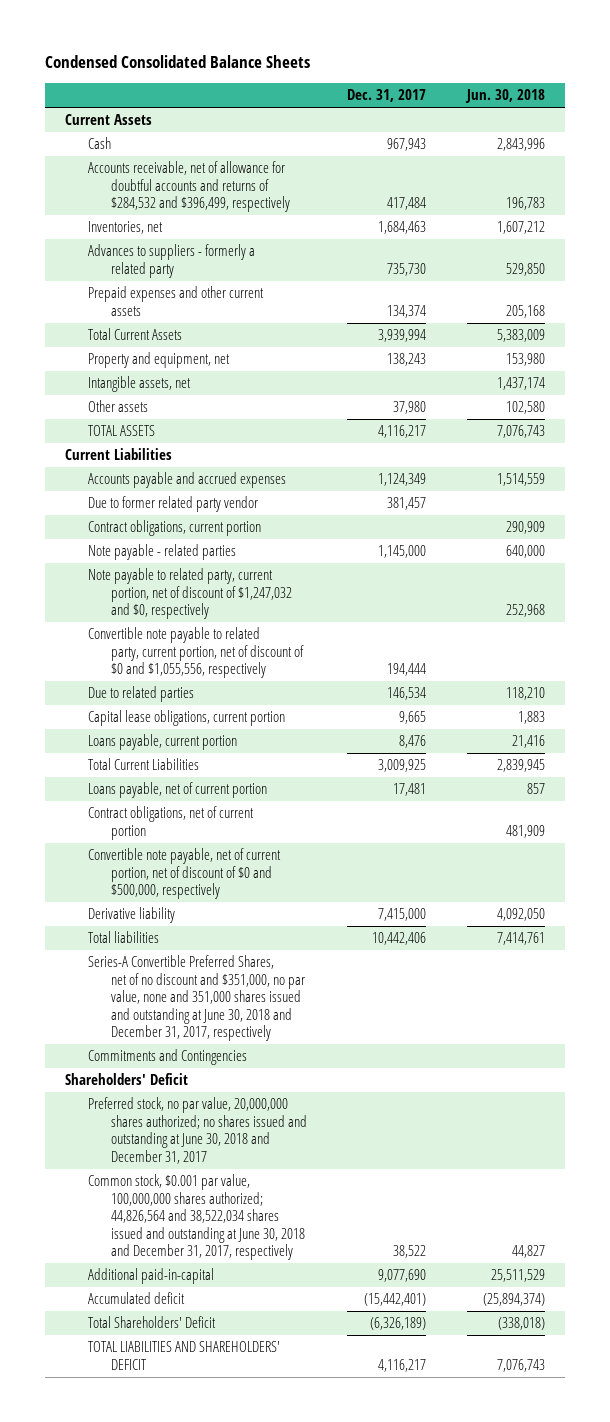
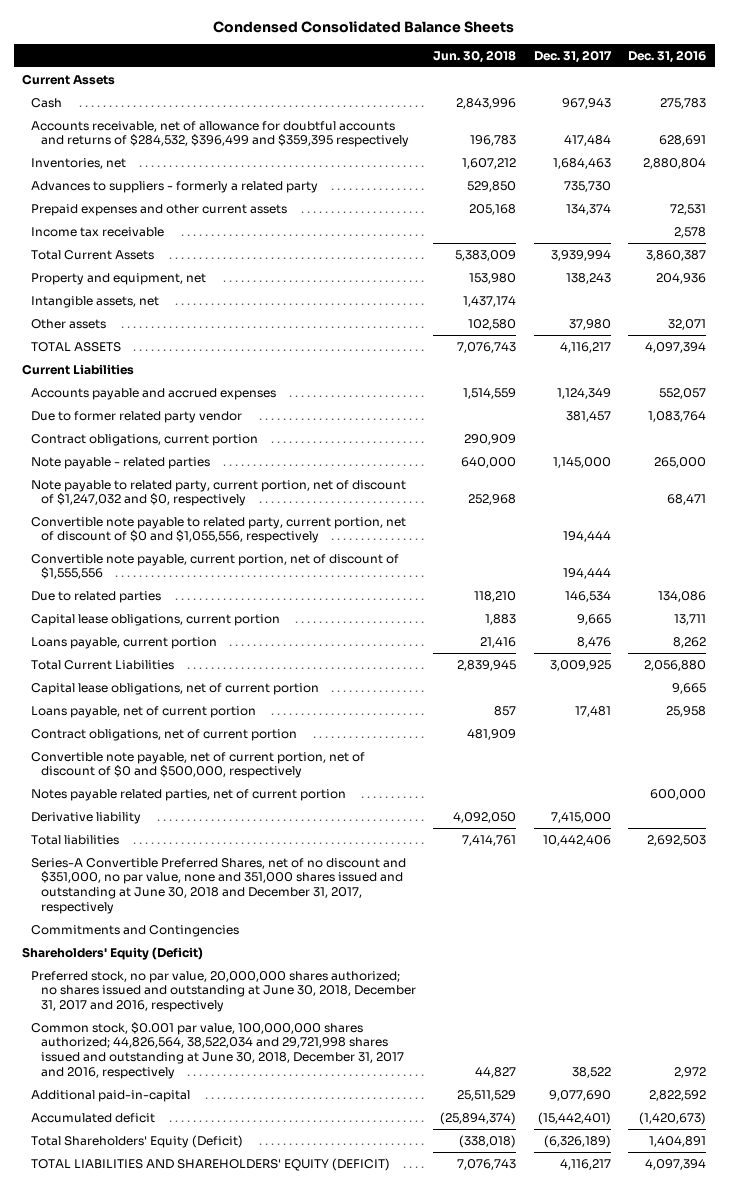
none -> [628,50,707,64] Dec. 31, 2016
[87,161,290,213] Accounts receivable, net of allowance for doubtful accounts and returns of $284,532 and $396,499, respectively -> [31,120,409,148] Accounts receivable, net of allowance for doubtful accounts and returns of $284,532, $396,499 and $359,395 respectively
none -> [31,226,165,237] Income tax receivable
none -> [31,553,400,580] Convertible note payable, current portion, net of discount of $1,555,556
none -> [31,682,320,695] Capital lease obligations, net of current portion
none -> [31,788,347,801] Notes payable related parties, net of current portion
[65,1073,189,1086] Shareholders' Deficit -> [22,946,204,960] Shareholders' Equity (Deficit)
[87,1097,307,1164] Preferred stock, no par value, 20,000,000 shares authorized; no shares issued and outstanding at June 30, 2018 and December 31, 2017 -> [31,970,416,1013] Preferred stock, no par value, 20,000,000 shares authorized; no shares issued and outstanding at June 30, 2018, December 31, 2017 and 2016, respectively
[87,1174,305,1261] Common stock, $0.001 par value, 100,000,000 shares authorized; 44,826,564 and 38,522,034 shares issued and outstanding at June 30, 2018 and December 31, 2017, respectively -> [31,1021,404,1079] Common stock, $0.001 par value, 100,000,000 shares authorized; 44,826,564, 38,522,034 and 29,721,998 shares issued and outstanding at June 30, 2018, December 31, 2017 and 2016, respectively
[87,1316,216,1329] Total Shareholders' Deficit -> [31,1134,244,1148] Total Shareholders' Equity (Deficit)
[87,1341,280,1370] TOTAL LIABILITIES AND SHAREHOLDERS' DEFICIT -> [31,1157,391,1171] TOTAL LIABILITIES AND SHAREHOLDERS' EQUITY (DEFICIT)

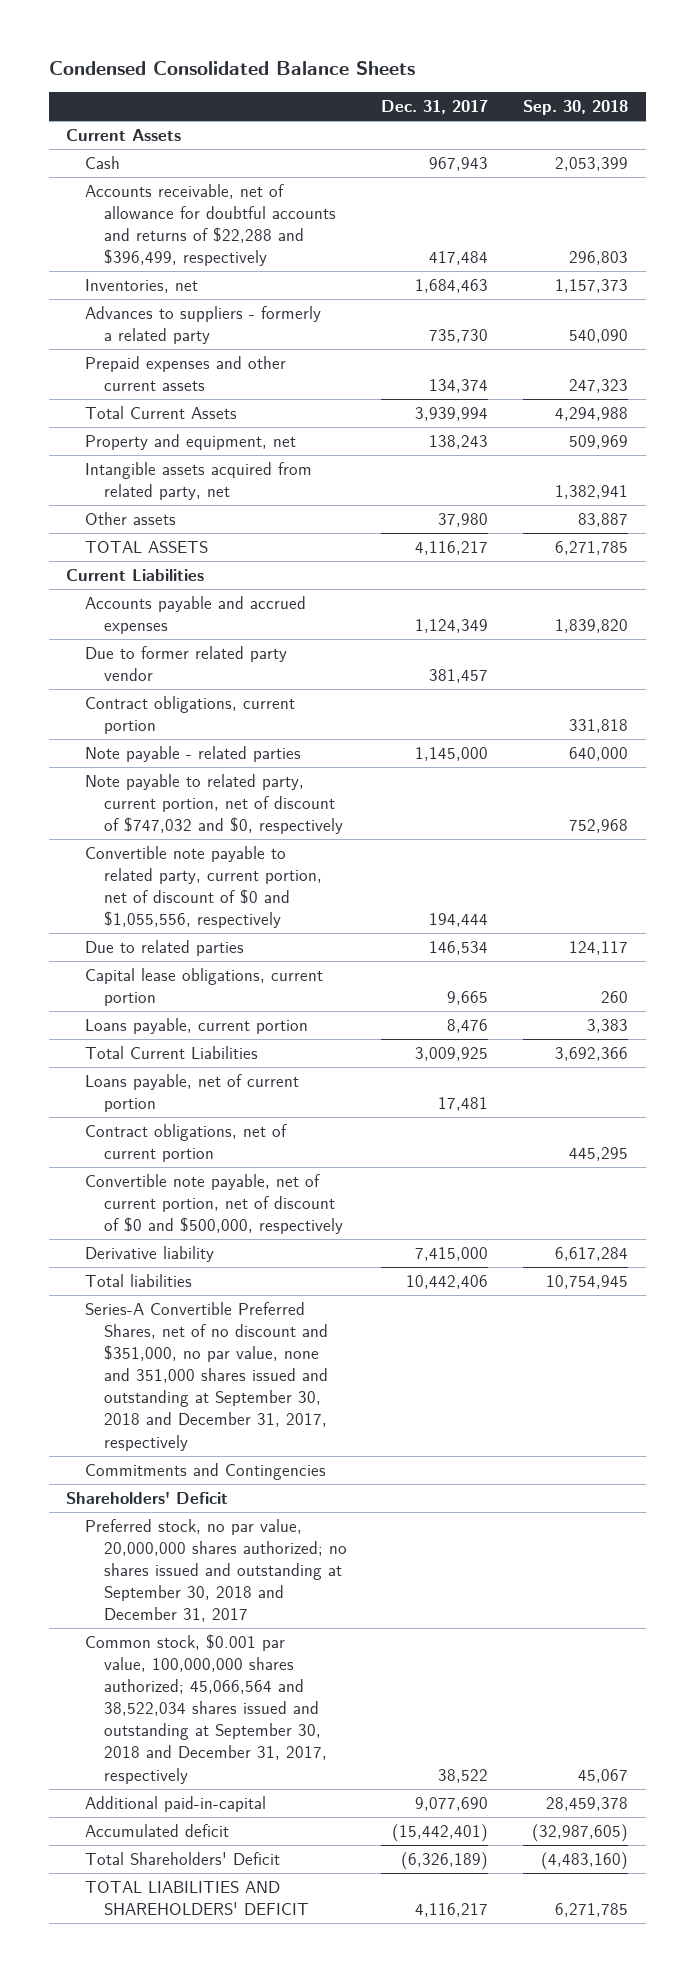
[433,50,517,64] Jun. 30, 2018 -> none
[628,50,707,64] Dec. 31, 2016 -> none
none -> [523,100,629,116] Sep. 30, 2018
[31,120,409,148] Accounts receivable, net of allowance for doubtful accounts and returns of $284,532, $396,499 and $359,395 respectively -> [84,183,336,267] Accounts receivable, net of allowance for doubtful accounts and returns of $22,288 and $396,499, respectively
[31,226,165,237] Income tax receivable -> none
[31,295,160,308] Intangible assets, net -> [84,461,312,500] Intangible assets acquired from related party, net
[31,479,407,507] Note payable to related party, current portion, net of discount of $1,247,032 and $0, respectively -> [84,773,343,835] Note payable to related party, current portion, net of discount of $747,032 and $0, respectively
[31,553,400,580] Convertible note payable, current portion, net of discount of $1,555,556 -> none
[31,682,320,695] Capital lease obligations, net of current portion -> none
[31,788,347,801] Notes payable related parties, net of current portion -> none
[31,857,407,914] Series-A Convertible Preferred Shares, net of no discount and $351,000, no par value, none and 351,000 shares issued and outstanding at June 30, 2018 and December 31, 2017, respectively -> [84,1301,328,1451] Series-A Convertible Preferred Shares, net of no discount and $351,000, no par value, none and 351,000 shares issued and outstanding at September 30, 2018 and December 31, 2017, respectively
[22,946,204,960] Shareholders' Equity (Deficit) -> [66,1491,229,1504] Shareholders' Deficit
[31,970,416,1013] Preferred stock, no par value, 20,000,000 shares authorized; no shares issued and outstanding at June 30, 2018, December 31, 2017 and 2016, respectively -> [84,1518,347,1623] Preferred stock, no par value, 20,000,000 shares authorized; no shares issued and outstanding at September 30, 2018 and December 31, 2017
[31,1021,404,1079] Common stock, $0.001 par value, 100,000,000 shares authorized; 44,826,564, 38,522,034 and 29,721,998 shares issued and outstanding at June 30, 2018, December 31, 2017 and 2016, respectively -> [84,1633,327,1784] Common stock, $0.001 par value, 100,000,000 shares authorized; 45,066,564 and 38,522,034 shares issued and outstanding at September 30, 2018 and December 31, 2017, respectively
[31,1134,244,1148] Total Shareholders' Equity (Deficit) -> [84,1851,280,1865] Total Shareholders' Deficit
[31,1157,391,1171] TOTAL LIABILITIES AND SHAREHOLDERS' EQUITY (DEFICIT) -> [84,1880,309,1915] TOTAL LIABILITIES AND SHAREHOLDERS' DEFICIT

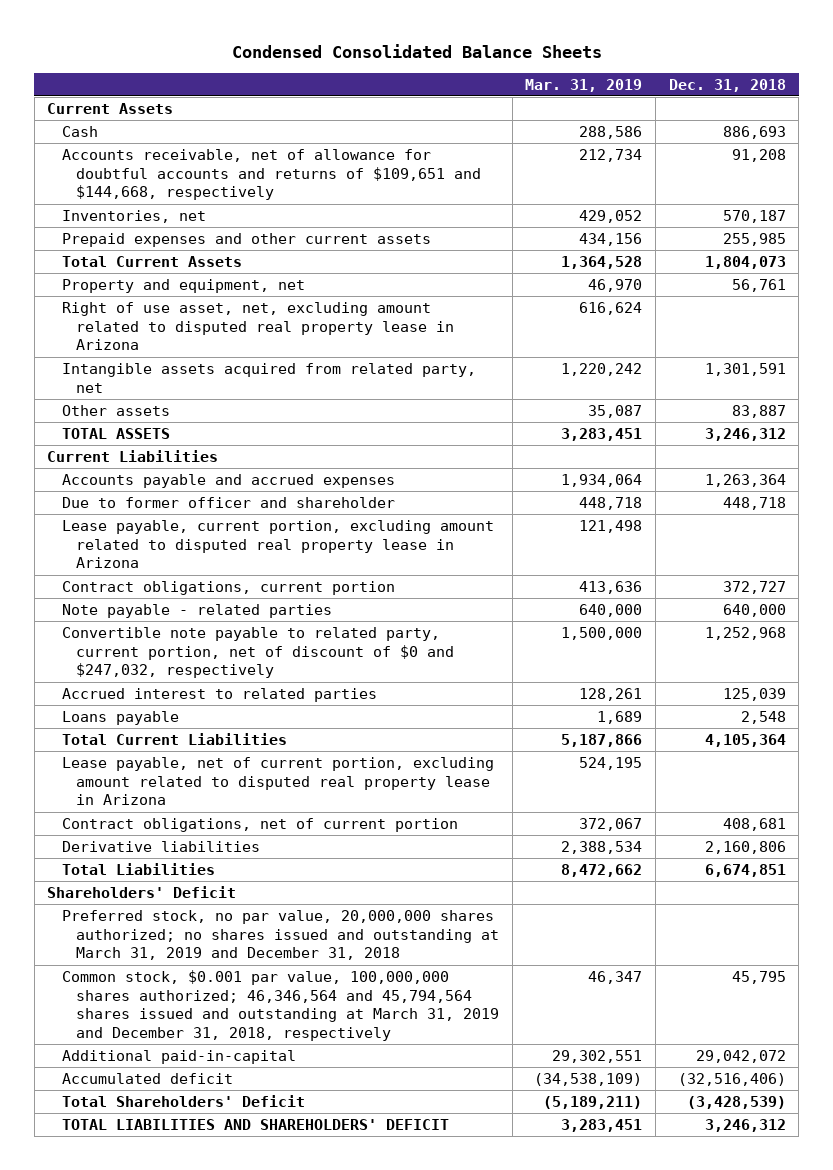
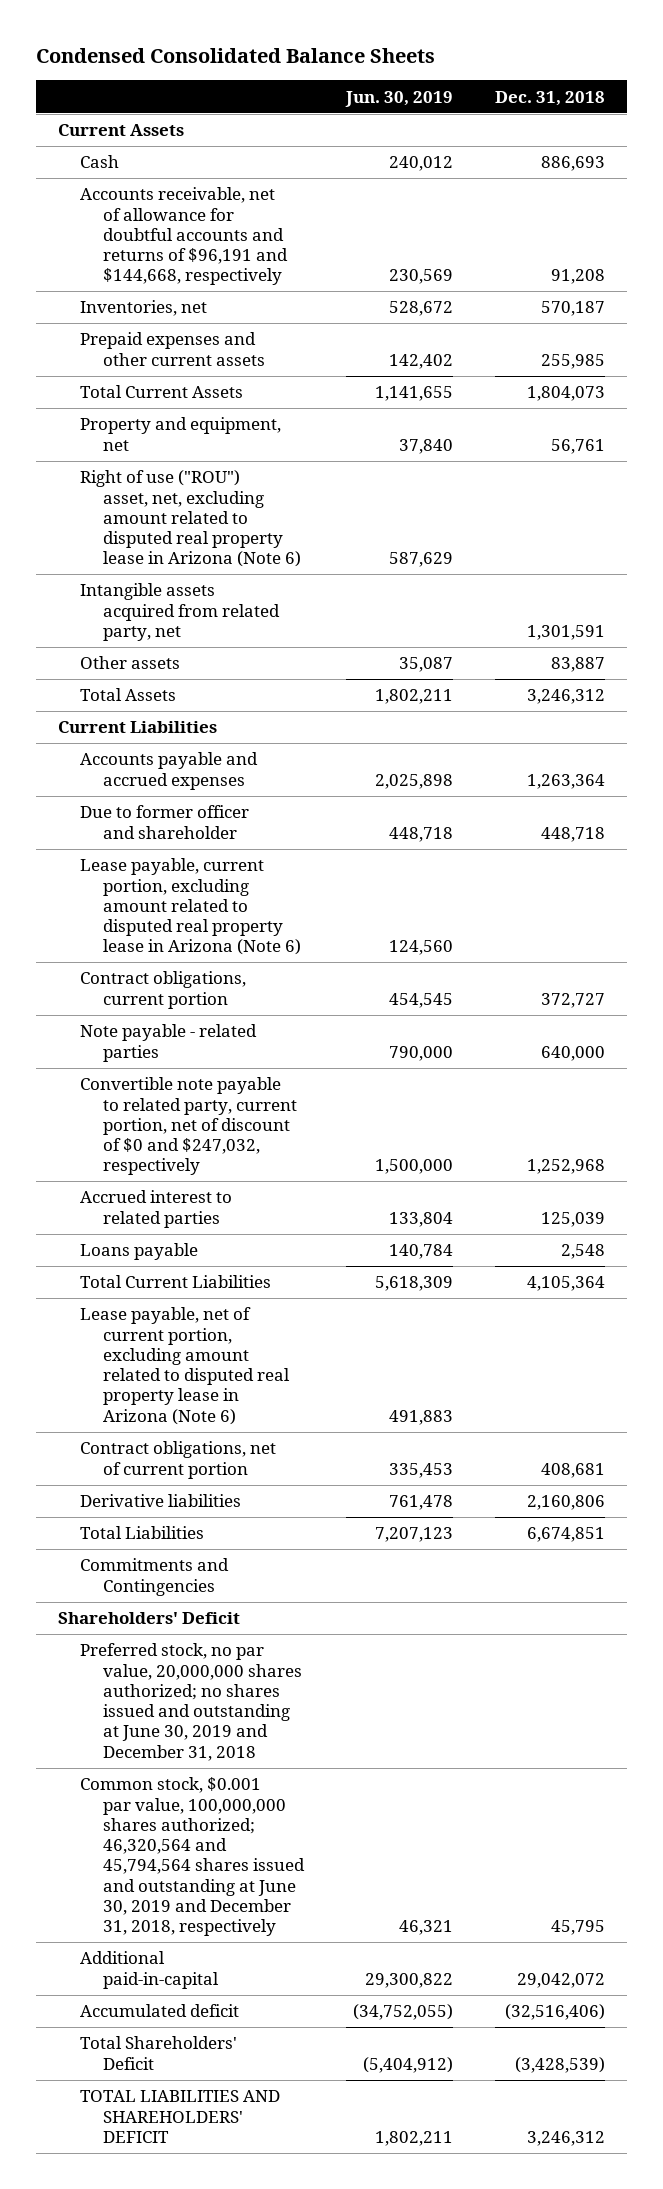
[525,78,643,92] Mar. 31, 2019 -> none
none -> [345,90,454,107] Jun. 30, 2019
[61,149,482,201] Accounts receivable, net of allowance for doubtful accounts and returns of $109,651 and $144,668, respectively -> [80,187,289,286] Accounts receivable, net of allowance for doubtful accounts and returns of $96,191 and $144,668, respectively
[61,302,455,351] Right of use asset, net, excluding amount related to disputed real property lease in Arizona -> [80,470,302,568] Right of use ("ROU") asset, net, excluding amount related to disputed real property lease in Arizona (Note 6)
[61,428,170,440] TOTAL ASSETS -> [80,688,177,702] Total Assets
[61,520,494,569] Lease payable, current portion, excluding amount related to disputed real property lease in Arizona -> [80,858,302,956] Lease payable, current portion, excluding amount related to disputed real property lease in Arizona (Note 6)
[61,757,494,806] Lease payable, net of current portion, excluding amount related to disputed real property lease in Arizona -> [80,1307,291,1425] Lease payable, net of current portion, excluding amount related to disputed real property lease in Arizona (Note 6)
none -> [80,1558,230,1596] Commitments and Contingencies
[61,910,500,961] Preferred stock, no par value, 20,000,000 shares authorized; no shares issued and outstanding at March 31, 2019 and December 31, 2018 -> [80,1643,303,1761] Preferred stock, no par value, 20,000,000 shares authorized; no shares issued and outstanding at June 30, 2019 and December 31, 2018
[61,970,500,1042] Common stock, $0.001 par value, 100,000,000 shares authorized; 46,346,564 and 45,794,564 shares issued and outstanding at March 31, 2019 and December 31, 2018, respectively -> [80,1777,306,1937] Common stock, $0.001 par value, 100,000,000 shares authorized; 46,320,564 and 45,794,564 shares issued and outstanding at June 30, 2019 and December 31, 2018, respectively

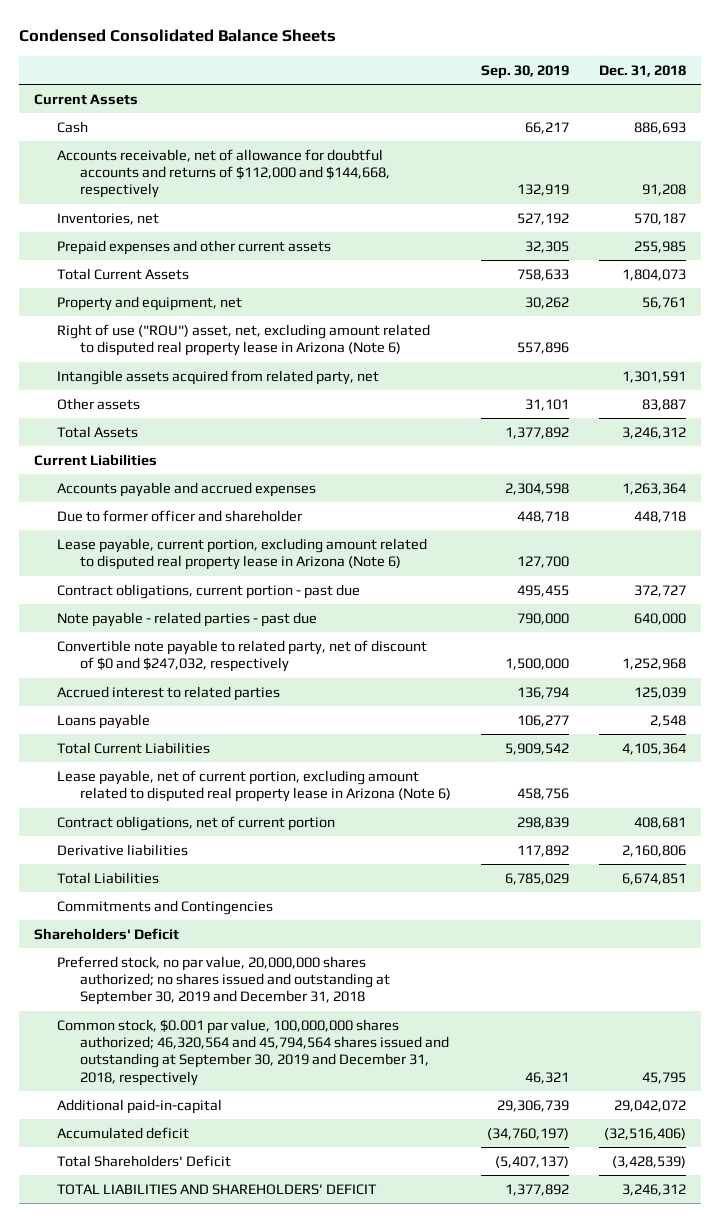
[345,90,454,107] Jun. 30, 2019 -> none
none -> [481,64,570,79] Sep. 30, 2019
[80,187,289,286] Accounts receivable, net of allowance for doubtful accounts and returns of $96,191 and $144,668, respectively -> [56,148,390,199] Accounts receivable, net of allowance for doubtful accounts and returns of $112,000 and $144,668, respectively
[80,971,247,1009] Contract obligations, current portion -> [56,583,360,599] Contract obligations, current portion - past due
[80,1024,258,1062] Note payable - related parties -> [56,611,317,627] Note payable - related parties - past due
[80,1077,298,1176] Convertible note payable to related party, current portion, net of discount of $0 and $247,032, respectively -> [56,639,427,673] Convertible note payable to related party, net of discount of $0 and $247,032, respectively
[80,1643,303,1761] Preferred stock, no par value, 20,000,000 shares authorized; no shares issued and outstanding at June 30, 2019 and December 31, 2018 -> [56,955,390,1006] Preferred stock, no par value, 20,000,000 shares authorized; no shares issued and outstanding at September 30, 2019 and December 31, 2018
[80,1777,306,1937] Common stock, $0.001 par value, 100,000,000 shares authorized; 46,320,564 and 45,794,564 shares issued and outstanding at June 30, 2019 and December 31, 2018, respectively -> [56,1018,449,1086] Common stock, $0.001 par value, 100,000,000 shares authorized; 46,320,564 and 45,794,564 shares issued and outstanding at September 30, 2019 and December 31, 2018, respectively

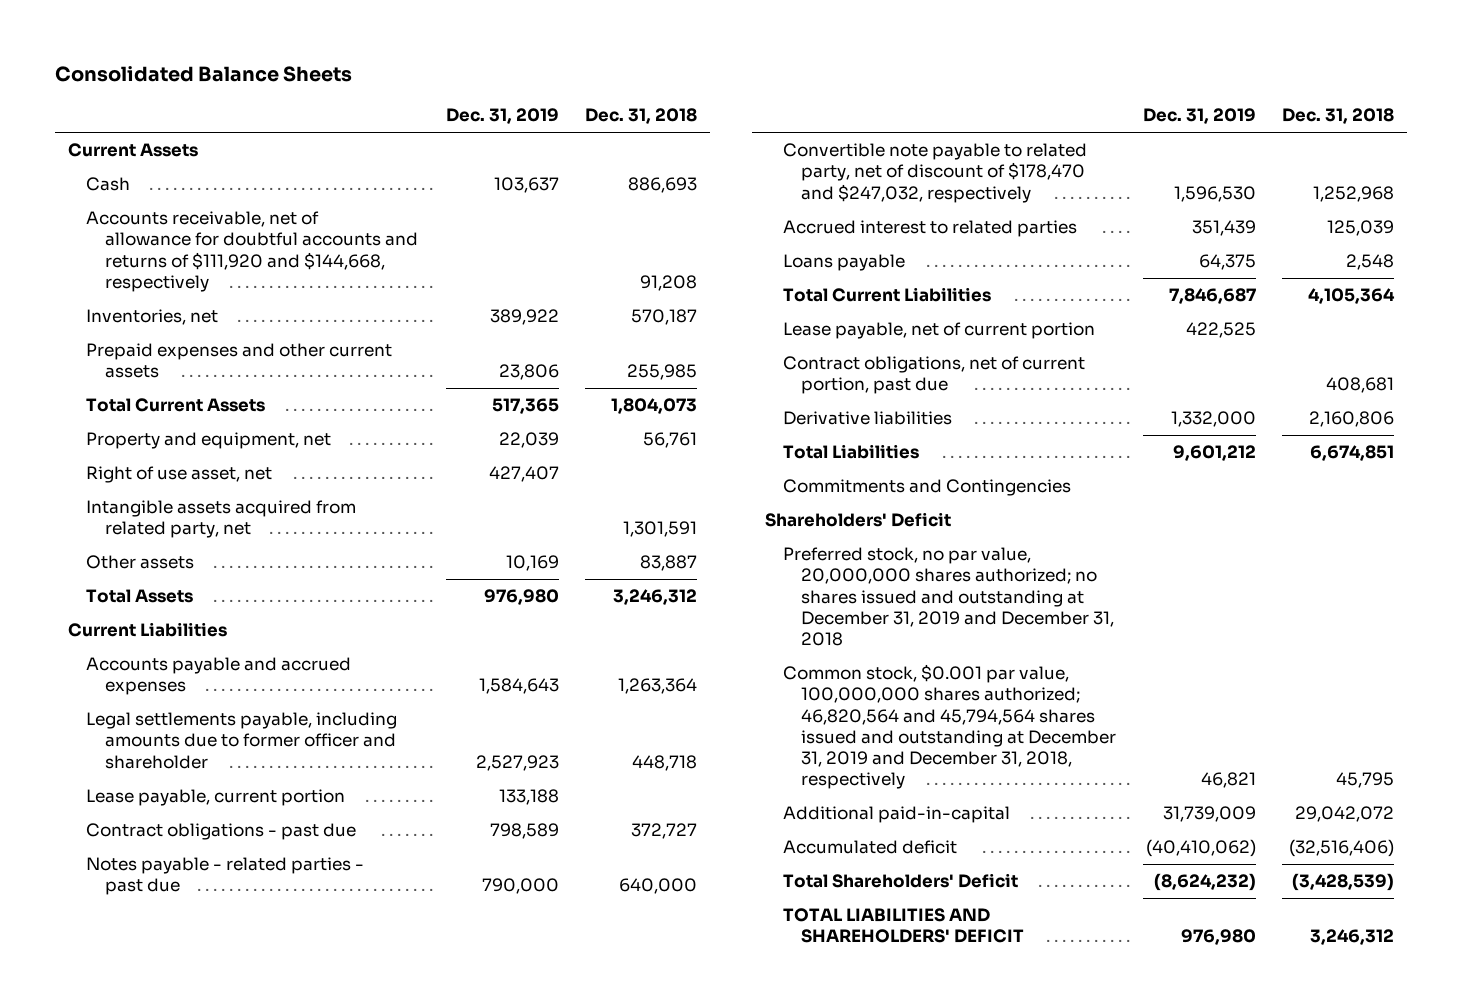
[19,29,337,43] Condensed Consolidated Balance Sheets -> [55,66,353,83] Consolidated Balance Sheets
[481,64,570,79] Sep. 30, 2019 -> none
none -> [445,108,559,125] Dec. 31, 2019
[56,148,390,199] Accounts receivable, net of allowance for doubtful accounts and returns of $112,000 and $144,668, respectively -> [86,211,418,292] Accounts receivable, net of allowance for doubtful accounts and returns of $111,920 and $144,668, respectively
[56,323,430,357] Right of use ("ROU") asset, net, excluding amount related to disputed real property lease in Arizona (Note 6) -> [86,466,273,484] Right of use asset, net
[56,509,302,522] Due to former officer and shareholder -> [86,712,398,769] Legal settlements payable, including amounts due to former officer and shareholder
[56,537,427,571] Lease payable, current portion, excluding amount related to disputed real property lease in Arizona (Note 6) -> [86,789,346,807] Lease payable, current portion
[56,583,360,599] Contract obligations, current portion - past due -> [86,823,357,841] Contract obligations - past due
[56,611,317,627] Note payable - related parties - past due -> [86,857,365,896] Notes payable - related parties - past due
[56,639,427,673] Convertible note payable to related party, net of discount of $0 and $247,032, respectively -> [783,143,1088,203] Convertible note payable to related party, net of discount of $178,470 and $247,032, respectively
[56,769,451,803] Lease payable, net of current portion, excluding amount related to disputed real property lease in Arizona (Note 6) -> [783,322,1096,340] Lease payable, net of current portion
[56,815,335,831] Contract obligations, net of current portion -> [783,356,1086,395] Contract obligations, net of current portion, past due
[56,955,390,1006] Preferred stock, no par value, 20,000,000 shares authorized; no shares issued and outstanding at September 30, 2019 and December 31, 2018 -> [783,547,1115,647] Preferred stock, no par value, 20,000,000 shares authorized; no shares issued and outstanding at December 31, 2019 and December 31, 2018
[56,1018,449,1086] Common stock, $0.001 par value, 100,000,000 shares authorized; 46,320,564 and 45,794,564 shares issued and outstanding at September 30, 2019 and December 31, 2018, respectively -> [783,664,1117,790] Common stock, $0.001 par value, 100,000,000 shares authorized; 46,820,564 and 45,794,564 shares issued and outstanding at December 31, 2019 and December 31, 2018, respectively

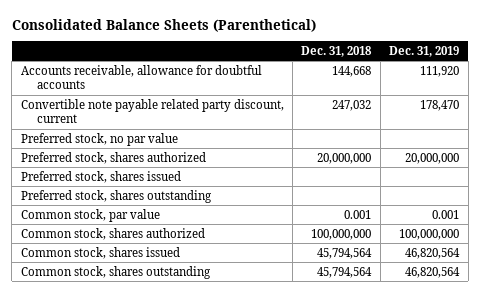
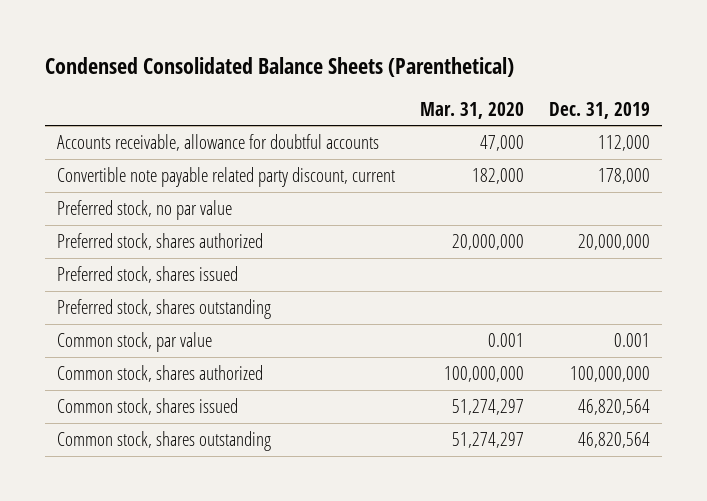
[11,18,316,32] Consolidated Balance Sheets (Parenthetical) -> [44,56,514,77] Condensed Consolidated Balance Sheets (Parenthetical)
[301,46,373,58] Dec. 31, 2018 -> none
none -> [419,101,524,119] Mar. 31, 2020
[420,65,460,77] 111,920 -> [597,134,650,151] 112,000
[420,99,460,111] 178,470 -> [597,167,650,184] 178,000

